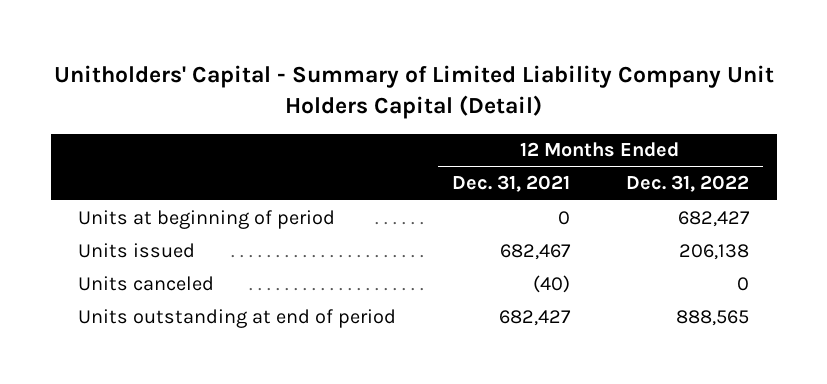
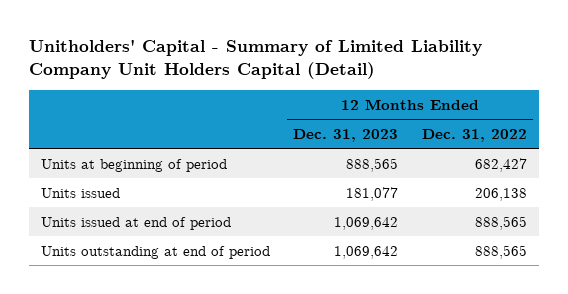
[452,175,571,193] Dec. 31, 2021 -> none
none -> [293,128,399,142] Dec. 31, 2023
[78,275,215,291] Units canceled -> none
none -> [40,216,231,230] Units issued at end of period

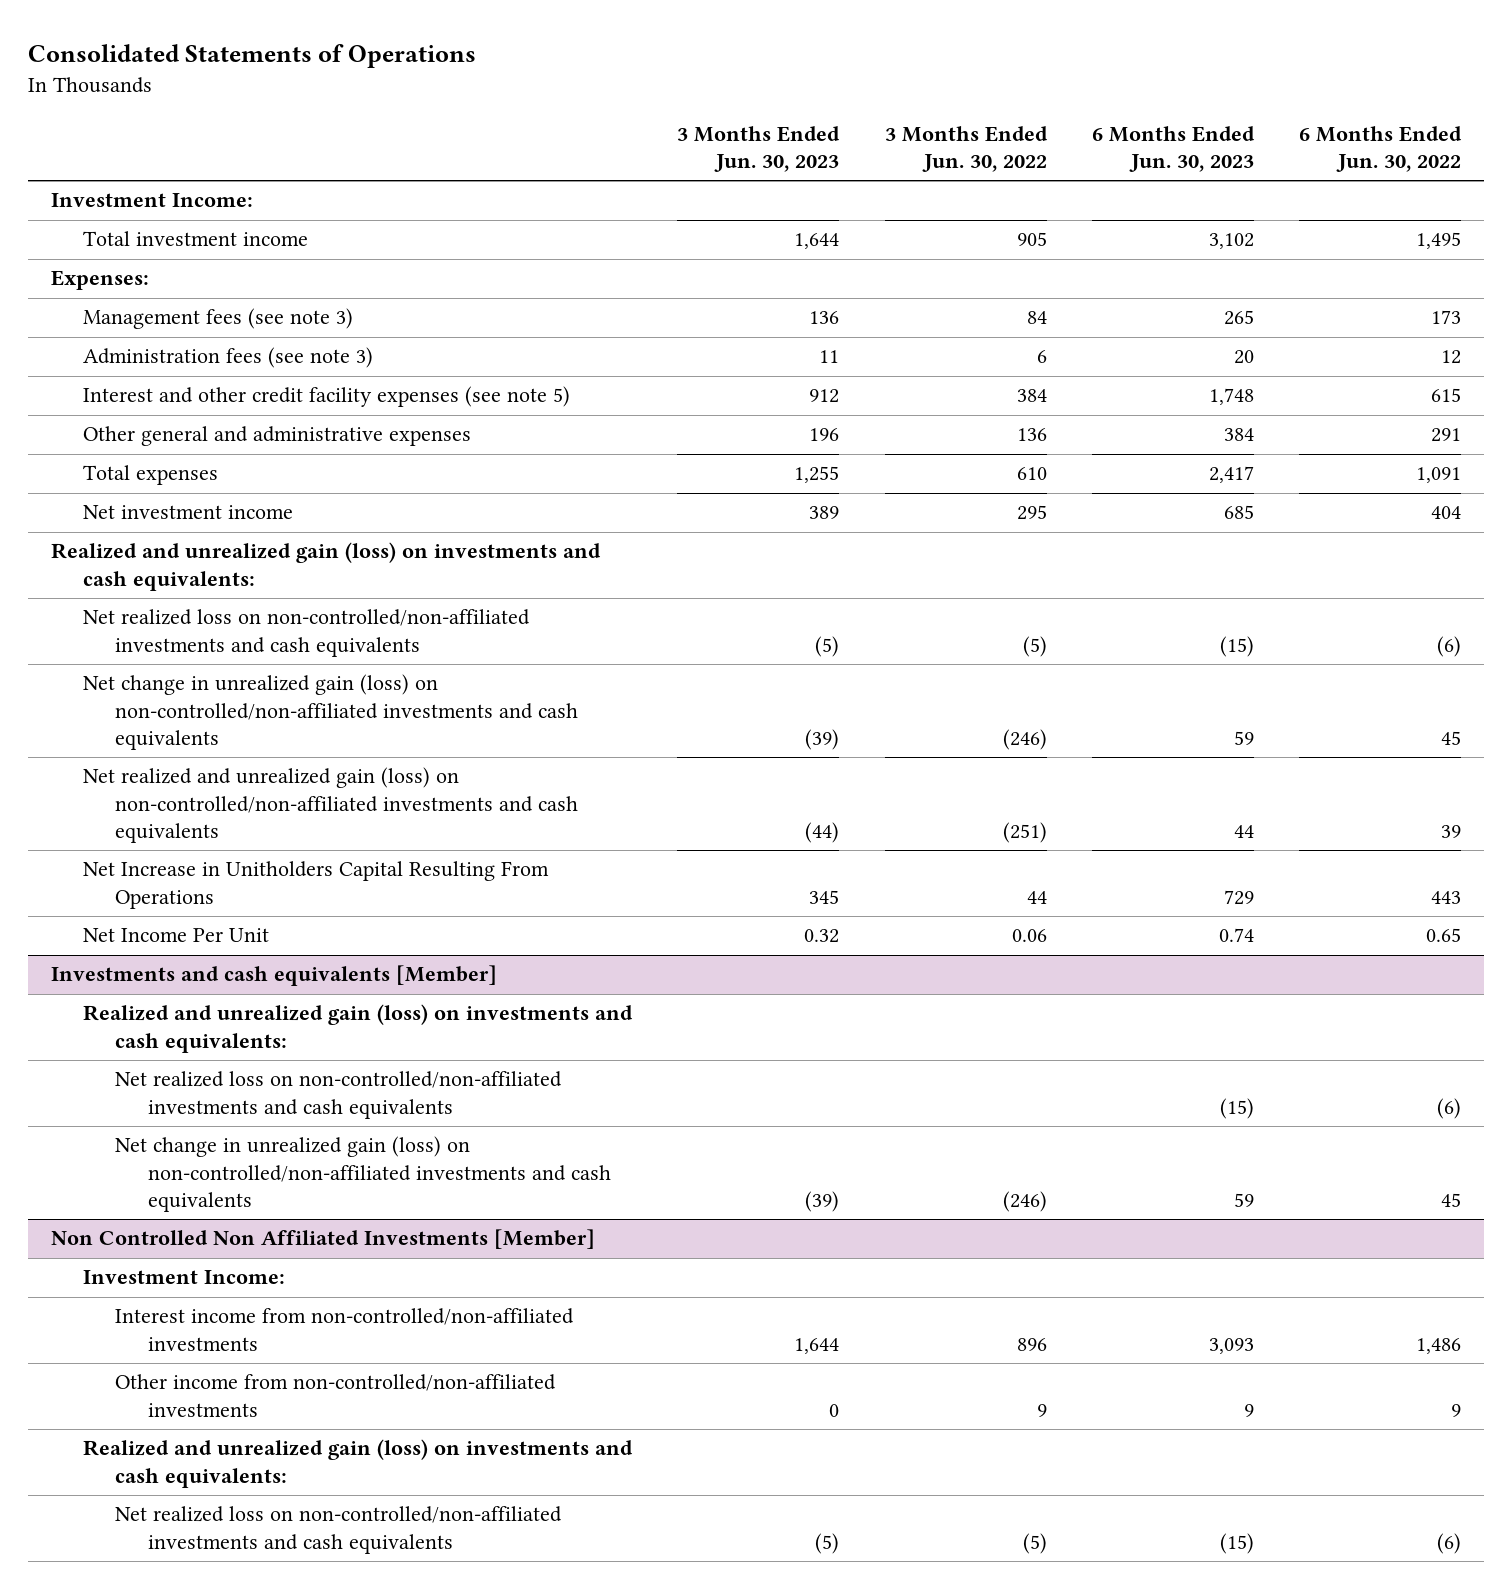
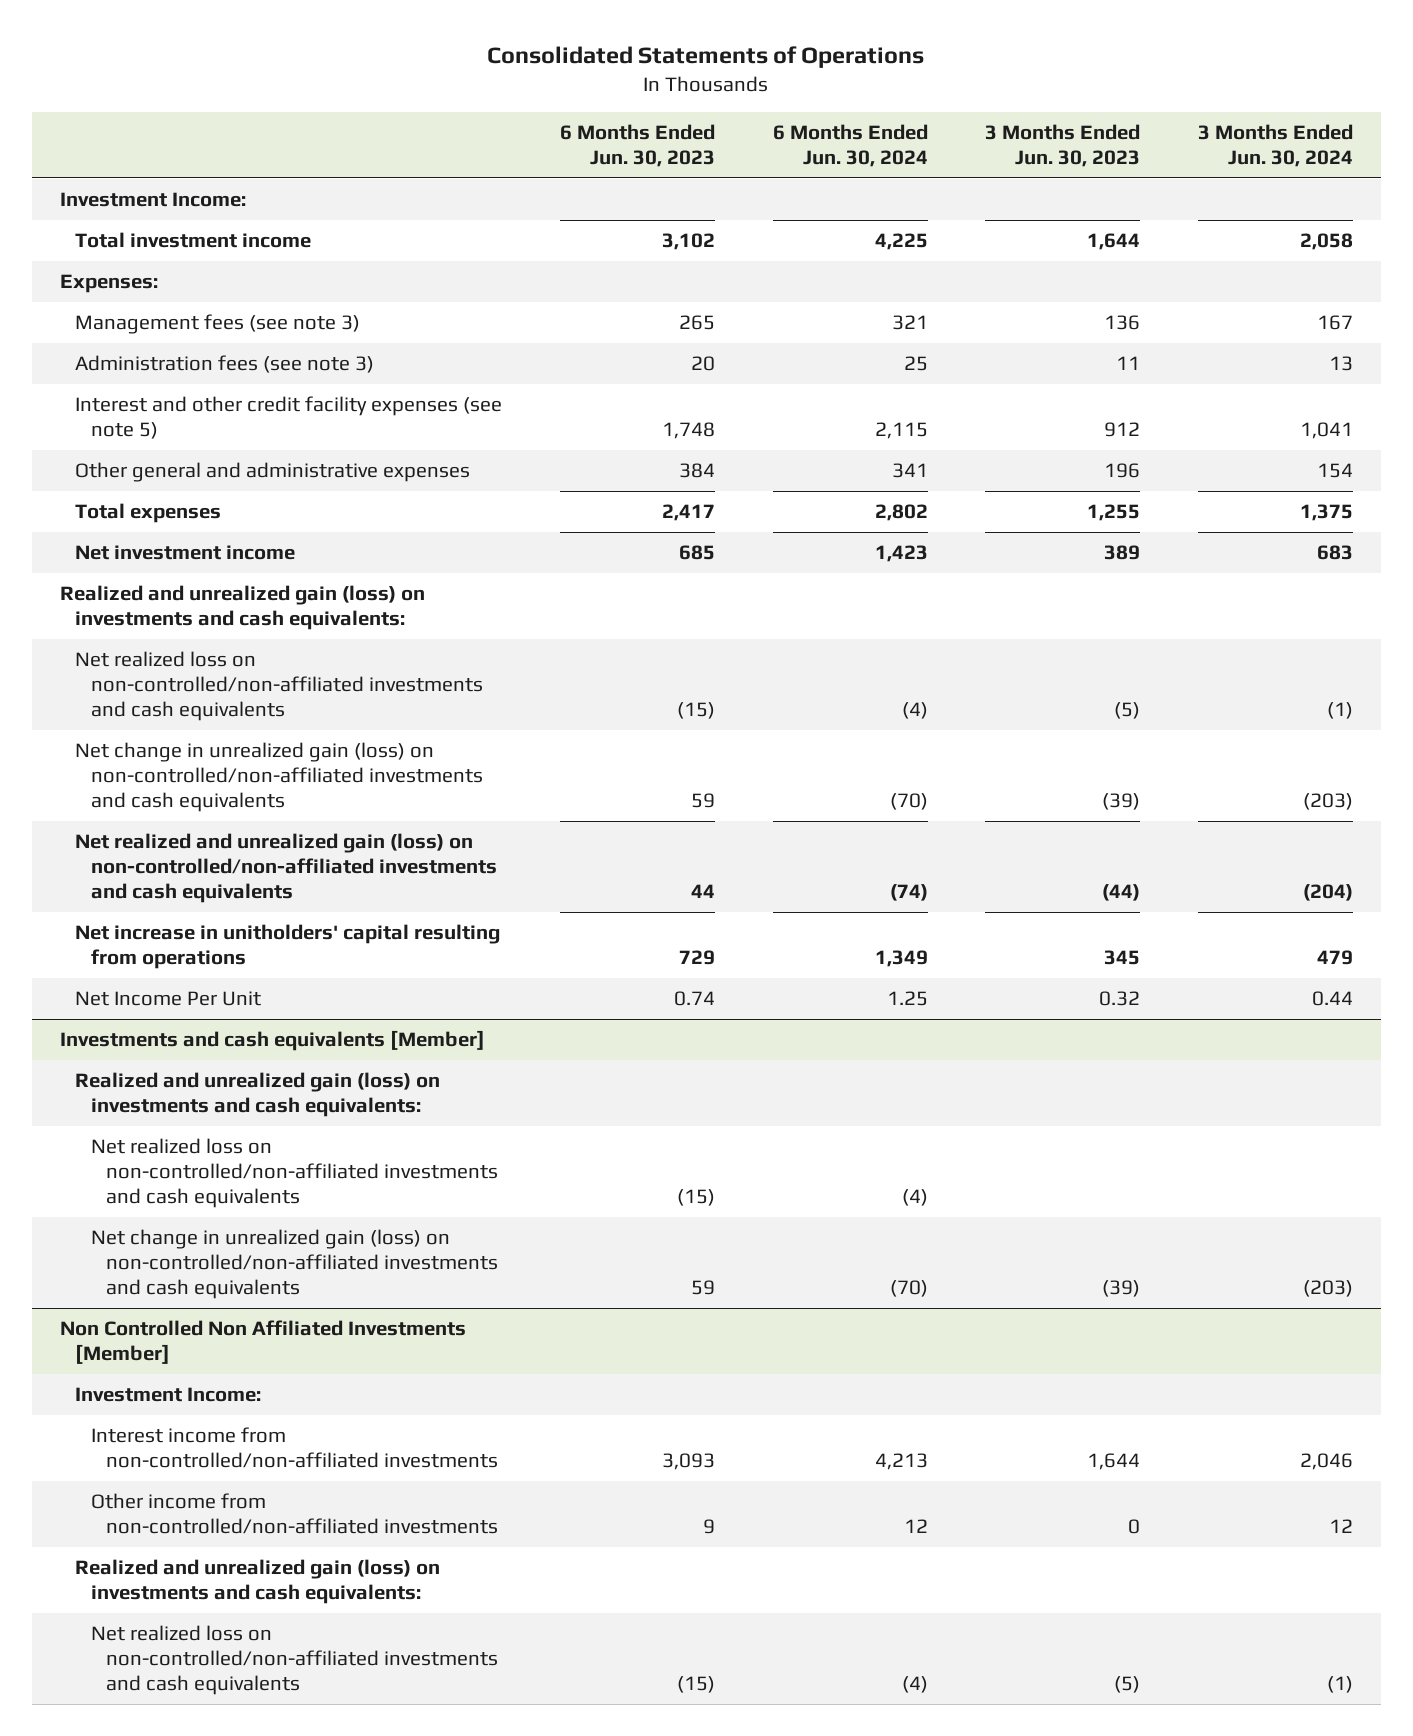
[884,125,1048,172] 3 Months Ended Jun. 30, 2022 -> none
[1299,125,1463,172] 6 Months Ended Jun. 30, 2022 -> none
none -> [772,123,928,167] 6 Months Ended Jun. 30, 2024
none -> [1197,123,1353,167] 3 Months Ended Jun. 30, 2024
[83,861,550,909] Net Increase in Unitholders Capital Resulting From Operations -> [75,924,501,970] Net increase in unitholders' capital resulting from operations

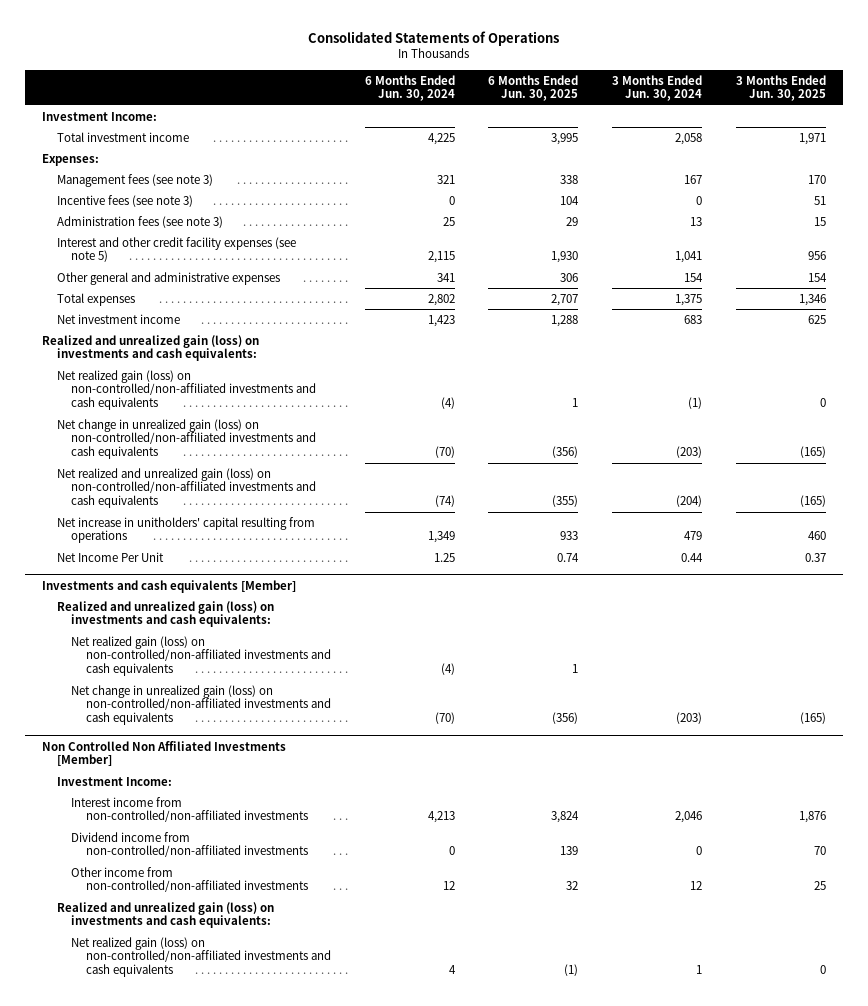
[559,123,715,167] 6 Months Ended Jun. 30, 2023 -> none
[985,123,1141,167] 3 Months Ended Jun. 30, 2023 -> none
none -> [488,74,579,102] 6 Months Ended Jun. 30, 2025
none -> [735,74,826,102] 3 Months Ended Jun. 30, 2025
none -> [56,194,193,207] Incentive fees (see note 3)
[75,651,483,722] Net realized loss on non-controlled/non-affiliated investments and cash equivalents -> [56,369,317,410] Net realized gain (loss) on non-controlled/non-affiliated investments and cash equivalents
[90,1138,498,1209] Net realized loss on non-controlled/non-affiliated investments and cash equivalents -> [71,635,332,676] Net realized gain (loss) on non-controlled/non-affiliated investments and cash equivalents
none -> [71,831,309,858] Dividend income from non-controlled/non-affiliated investments
[90,1625,498,1696] Net realized loss on non-controlled/non-affiliated investments and cash equivalents -> [71,936,332,977] Net realized gain (loss) on non-controlled/non-affiliated investments and cash equivalents
[901,1676,928,1694] (4) -> [448,964,456,974] 4
[1326,1676,1353,1694] (1) -> [696,964,703,974] 1

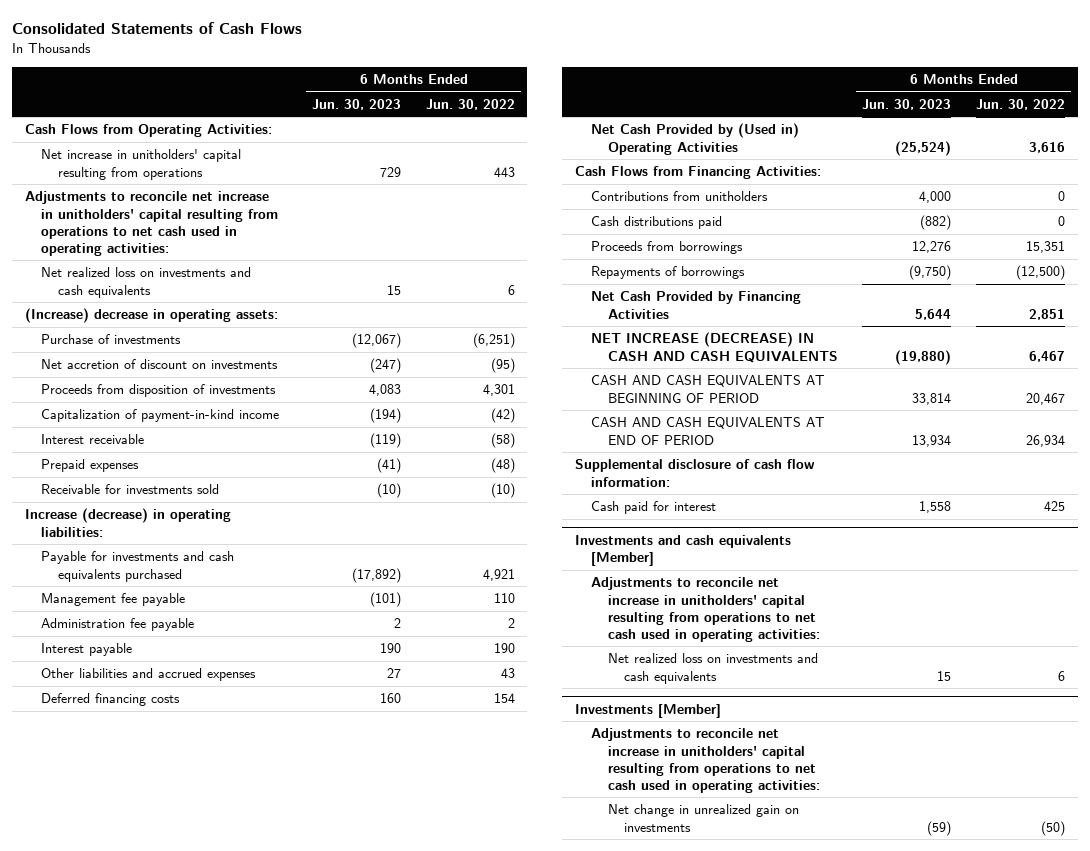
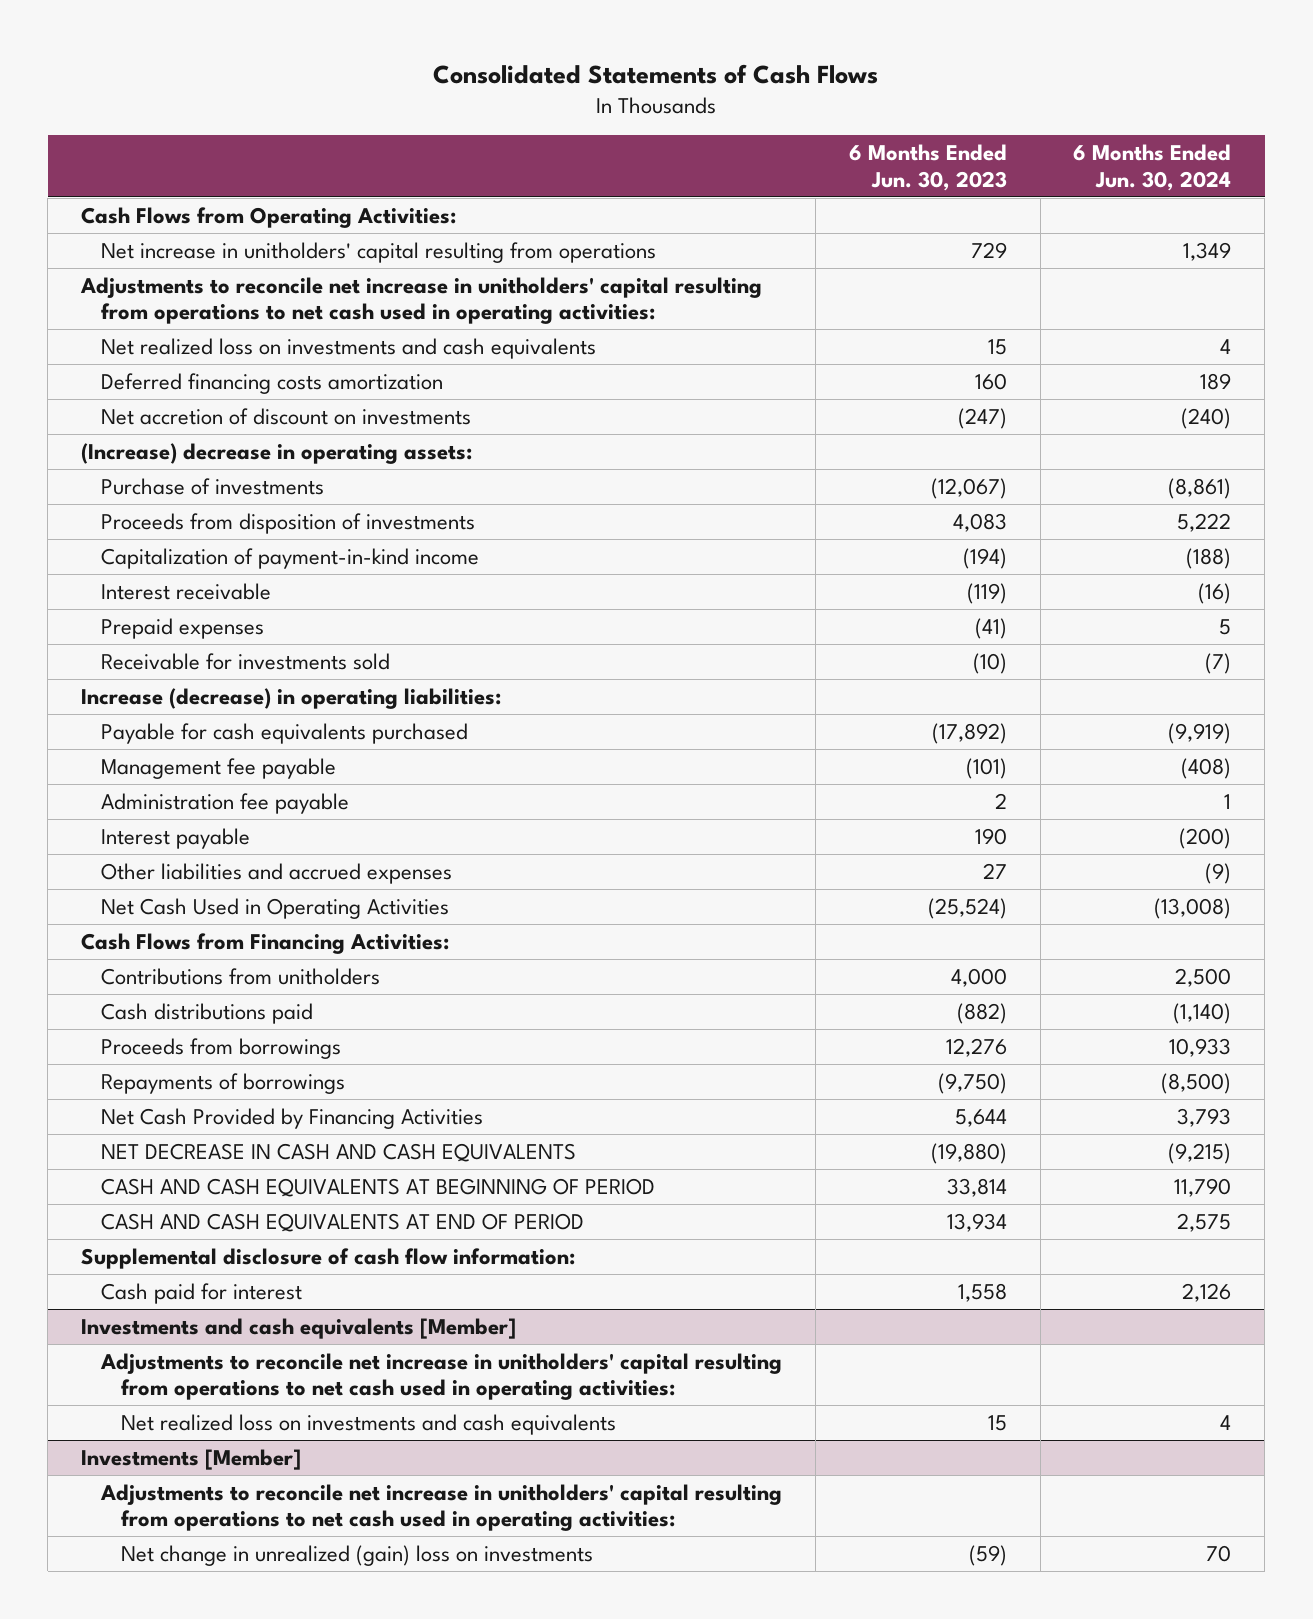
[426,99,516,111] Jun. 30, 2022 -> none
none -> [1073,144,1232,191] 6 Months Ended Jun. 30, 2024
none -> [101,372,444,394] Deferred financing costs amortization
[41,359,279,370] Net accretion of discount on investments -> [101,407,472,425] Net accretion of discount on investments
[41,551,235,582] Payable for investments and cash equivalents purchased -> [101,722,469,744] Payable for cash equivalents purchased
[41,693,181,707] Deferred financing costs -> none
[591,123,800,155] Net Cash Provided by (Used in) Operating Activities -> [101,897,450,919] Net Cash Used in Operating Activities
[591,332,838,363] NET INCREASE (DECREASE) IN CASH AND CASH EQUIVALENTS -> [101,1142,577,1162] NET DECREASE IN CASH AND CASH EQUIVALENTS
[607,804,799,832] Net change in unrealized gain on investments -> [120,1544,593,1566] Net change in unrealized (gain) loss on investments

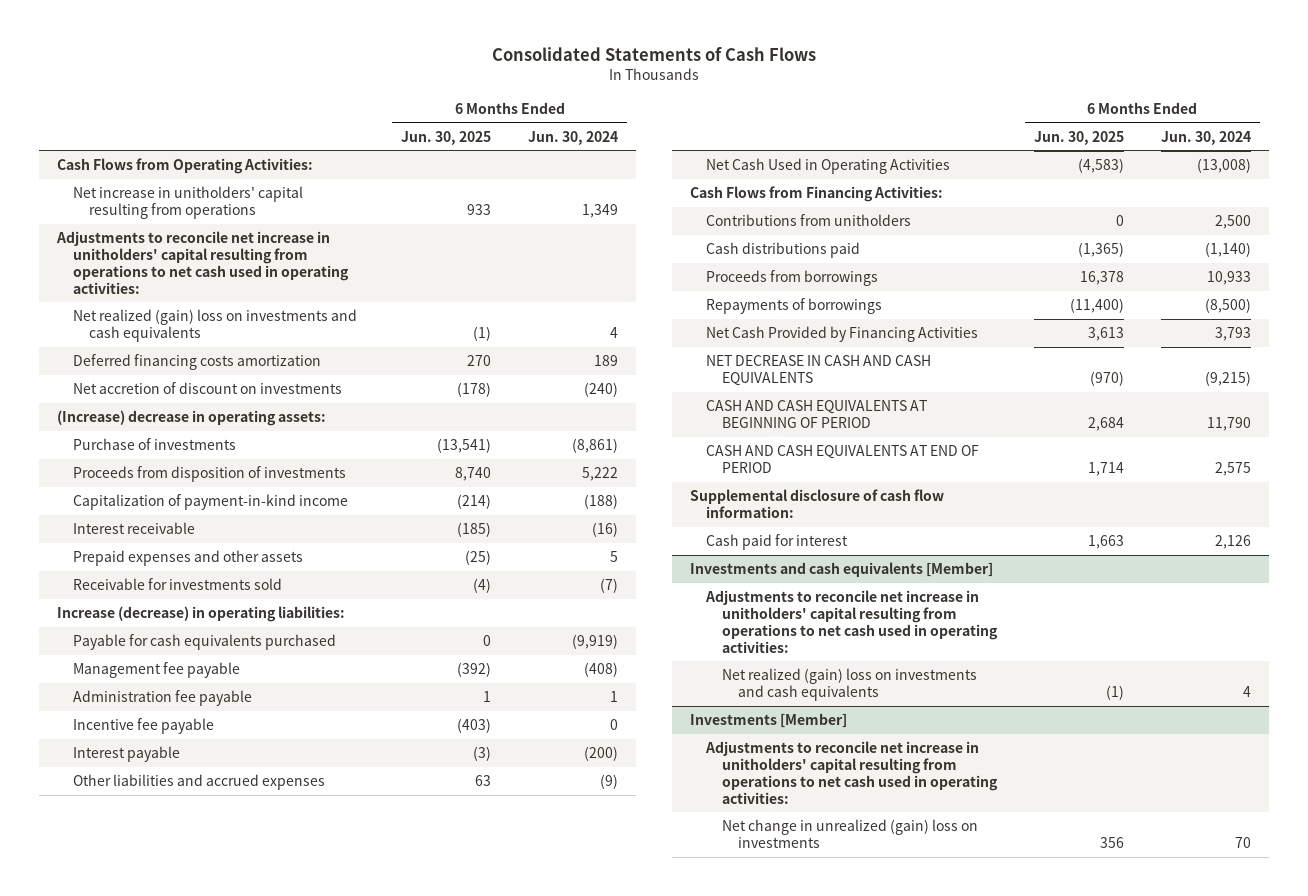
[848,144,1007,191] 6 Months Ended Jun. 30, 2023 -> none
none -> [401,130,492,145] Jun. 30, 2025
[101,337,597,359] Net realized loss on investments and cash equivalents -> [73,309,358,342] Net realized (gain) loss on investments and cash equivalents
[101,617,265,639] Prepaid expenses -> none
none -> [73,550,304,567] Prepaid expenses and other assets
none -> [73,718,215,735] Incentive fee payable
[120,1413,616,1435] Net realized loss on investments and cash equivalents -> [721,668,977,701] Net realized (gain) loss on investments and cash equivalents

